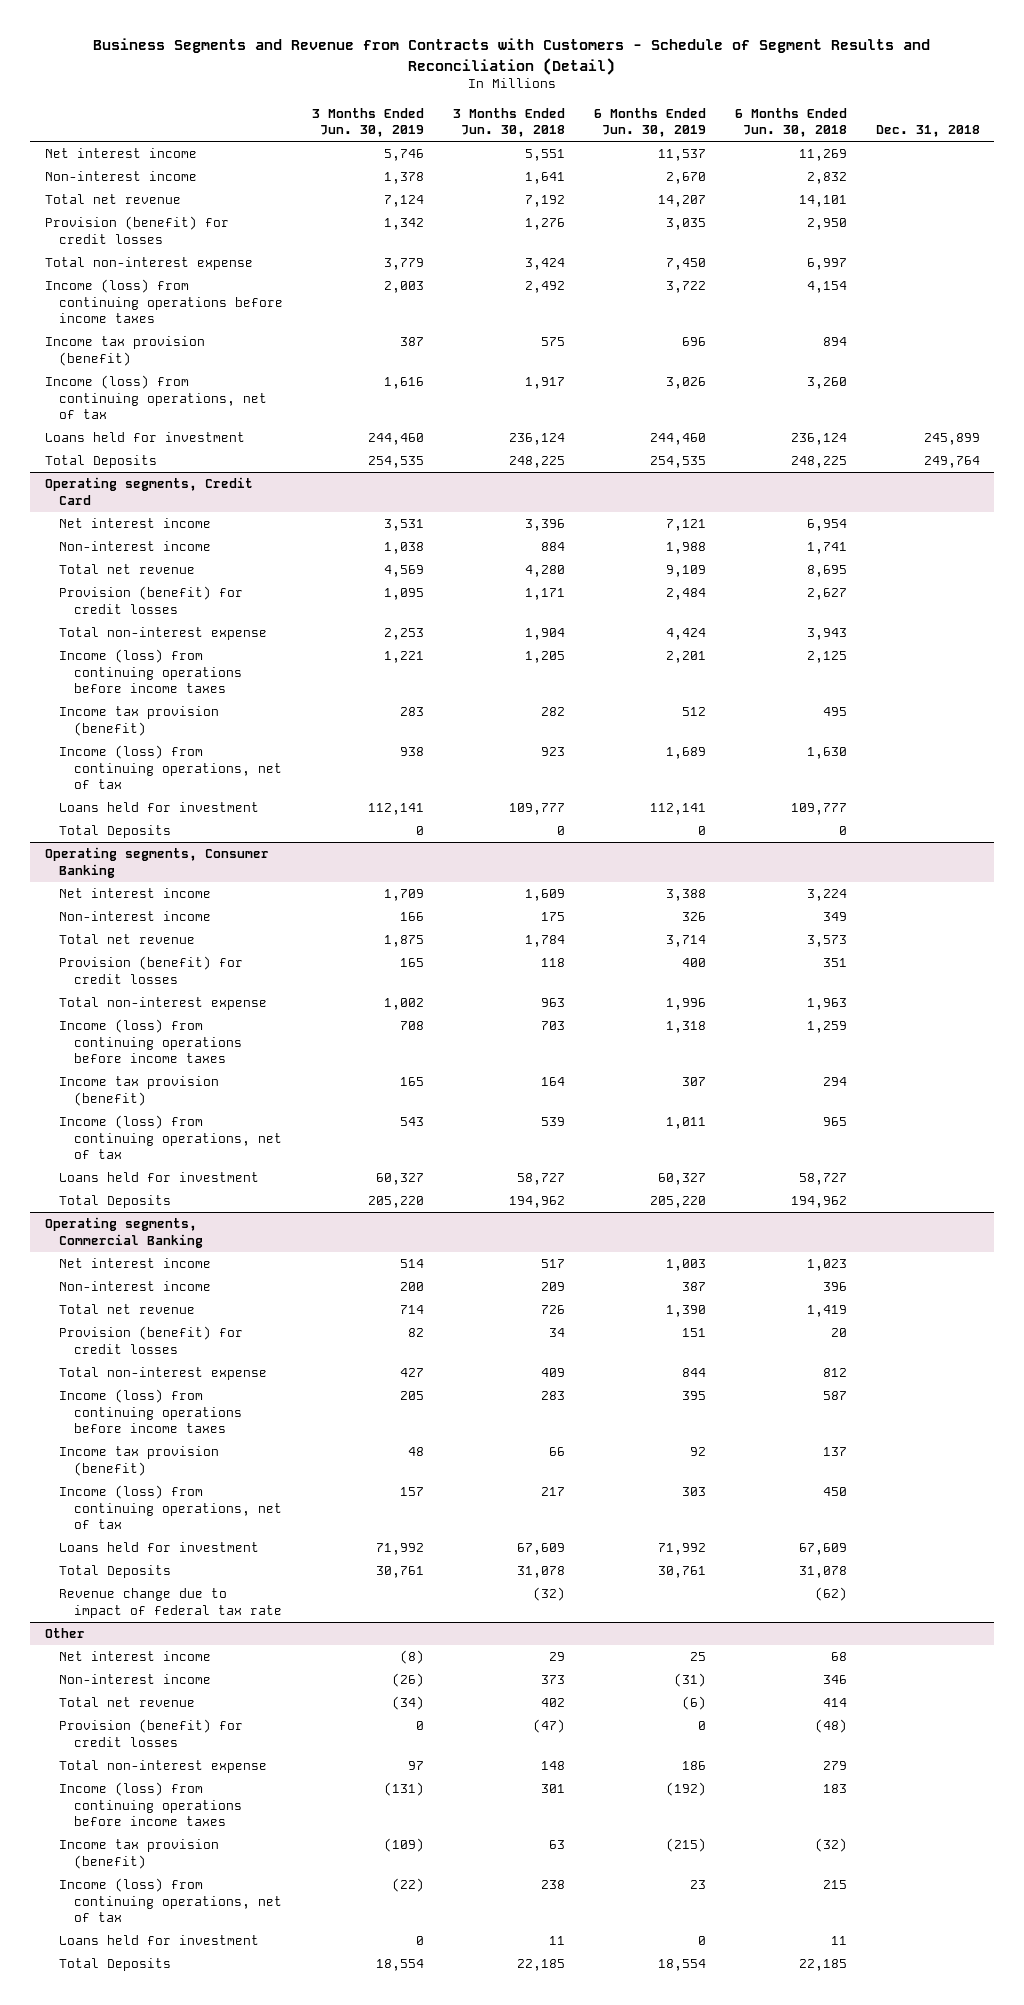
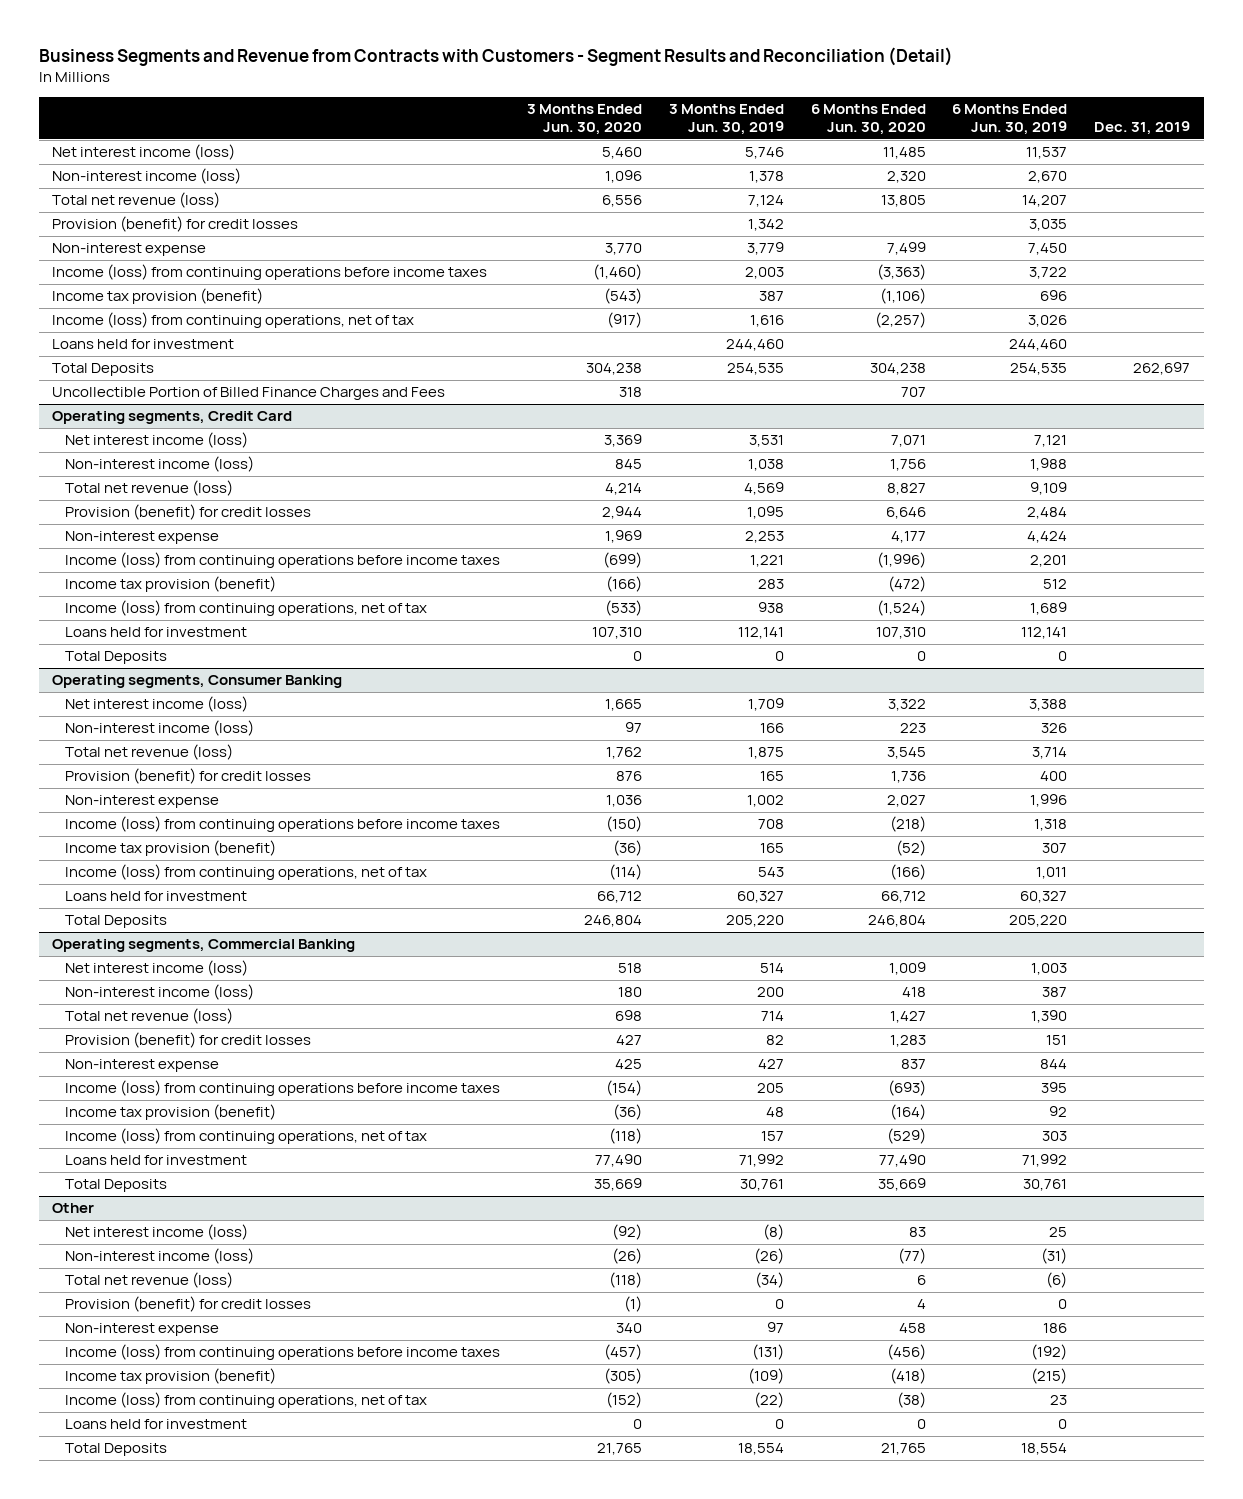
[93,38,931,75] Business Segments and Revenue from Contracts with Customers - Schedule of Segment Results and Reconciliation (Detail) -> [38,47,953,67] Business Segments and Revenue from Contracts with Customers - Segment Results and Reconciliation (Detail)
[453,107,566,138] 3 Months Ended Jun. 30, 2018 -> none
[734,107,847,138] 6 Months Ended Jun. 30, 2018 -> none
[875,125,980,138] Dec. 31, 2018 -> none
none -> [526,104,642,136] 3 Months Ended Jun. 30, 2020
none -> [810,104,926,136] 6 Months Ended Jun. 30, 2020
none -> [1094,121,1191,136] Dec. 31, 2019
[44,148,197,159] Net interest income -> [52,144,236,161] Net interest income (loss)
[44,171,197,182] Non-interest income -> [52,168,242,185] Non-interest income (loss)
[44,194,181,205] Total net revenue -> [52,192,221,209] Total net revenue (loss)
[44,257,253,271] Total non-interest expense -> [52,243,207,257] Non-interest expense
none -> [52,387,446,401] Uncollectible Portion of Billed Finance Charges and Fees
[59,518,212,529] Net interest income -> [64,432,248,449] Net interest income (loss)
[59,541,212,552] Non-interest income -> [64,456,254,473] Non-interest income (loss)
[59,564,196,575] Total net revenue -> [64,480,233,497] Total net revenue (loss)
[59,627,268,641] Total non-interest expense -> [64,531,219,545] Non-interest expense
[59,888,212,899] Net interest income -> [64,696,248,713] Net interest income (loss)
[59,911,212,922] Non-interest income -> [64,720,254,737] Non-interest income (loss)
[59,934,196,945] Total net revenue -> [64,744,233,761] Total net revenue (loss)
[59,997,268,1011] Total non-interest expense -> [64,795,219,809] Non-interest expense
[59,1258,212,1269] Net interest income -> [64,960,248,977] Net interest income (loss)
[59,1281,212,1292] Non-interest income -> [64,984,254,1001] Non-interest income (loss)
[59,1304,196,1315] Total net revenue -> [64,1008,233,1025] Total net revenue (loss)
[59,1367,268,1381] Total non-interest expense -> [64,1059,219,1073] Non-interest expense
[59,1588,283,1618] Revenue change due to impact of federal tax rate -> none
[59,1651,212,1662] Net interest income -> [64,1224,248,1241] Net interest income (loss)
[59,1674,212,1685] Non-interest income -> [64,1248,254,1265] Non-interest income (loss)
[59,1697,196,1708] Total net revenue -> [64,1272,233,1289] Total net revenue (loss)
[59,1760,268,1774] Total non-interest expense -> [64,1323,219,1337] Non-interest expense

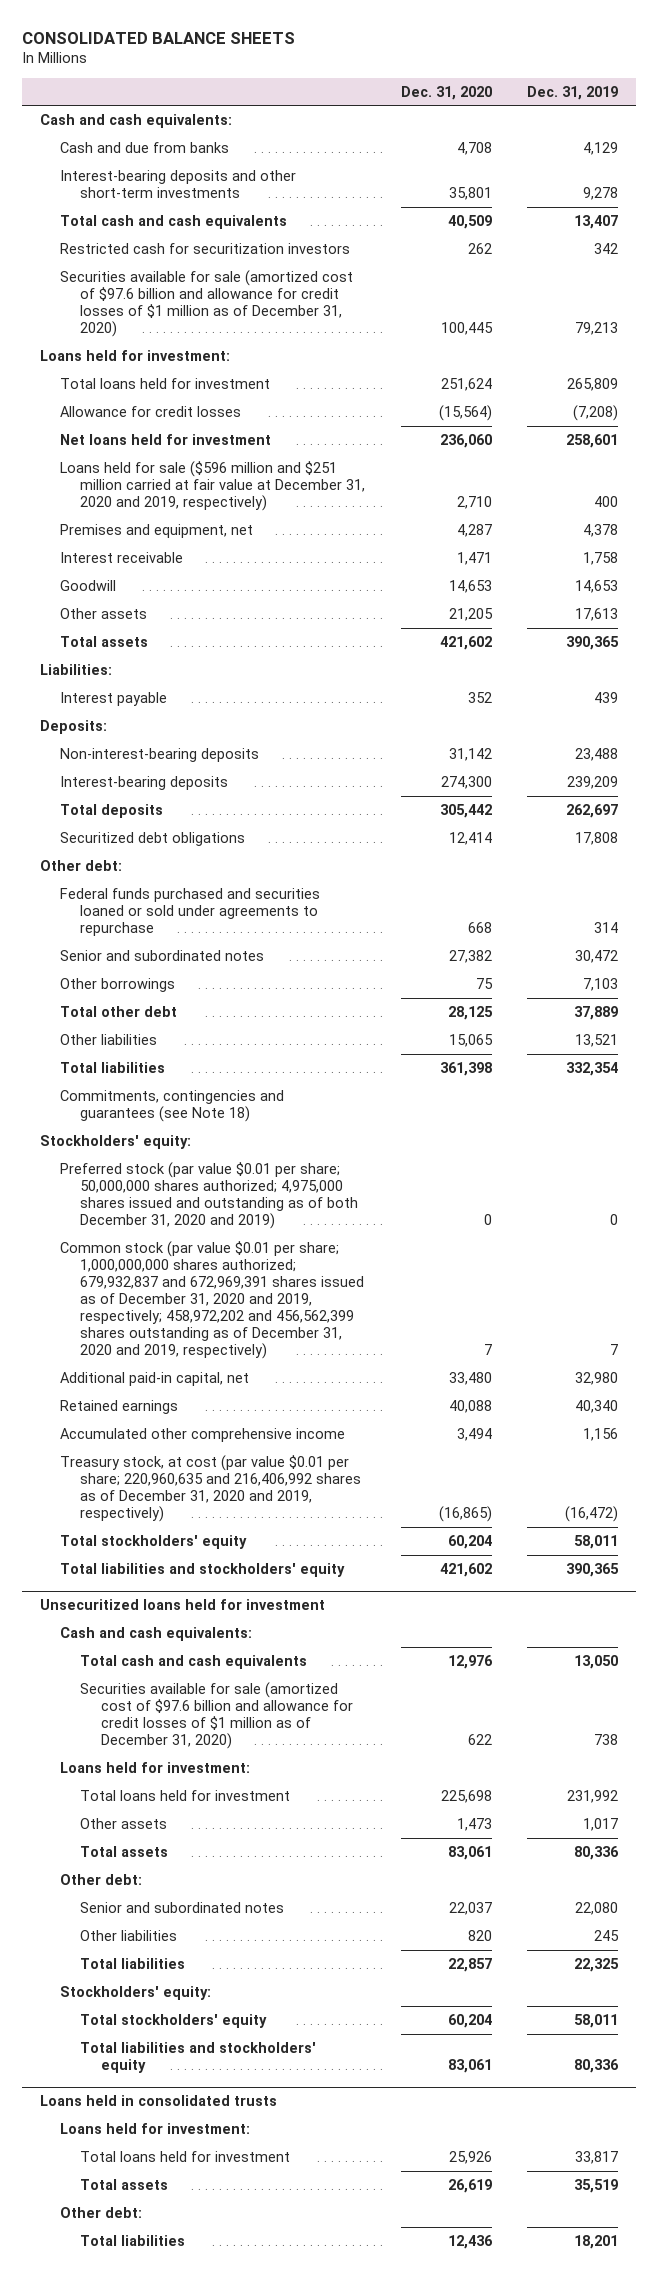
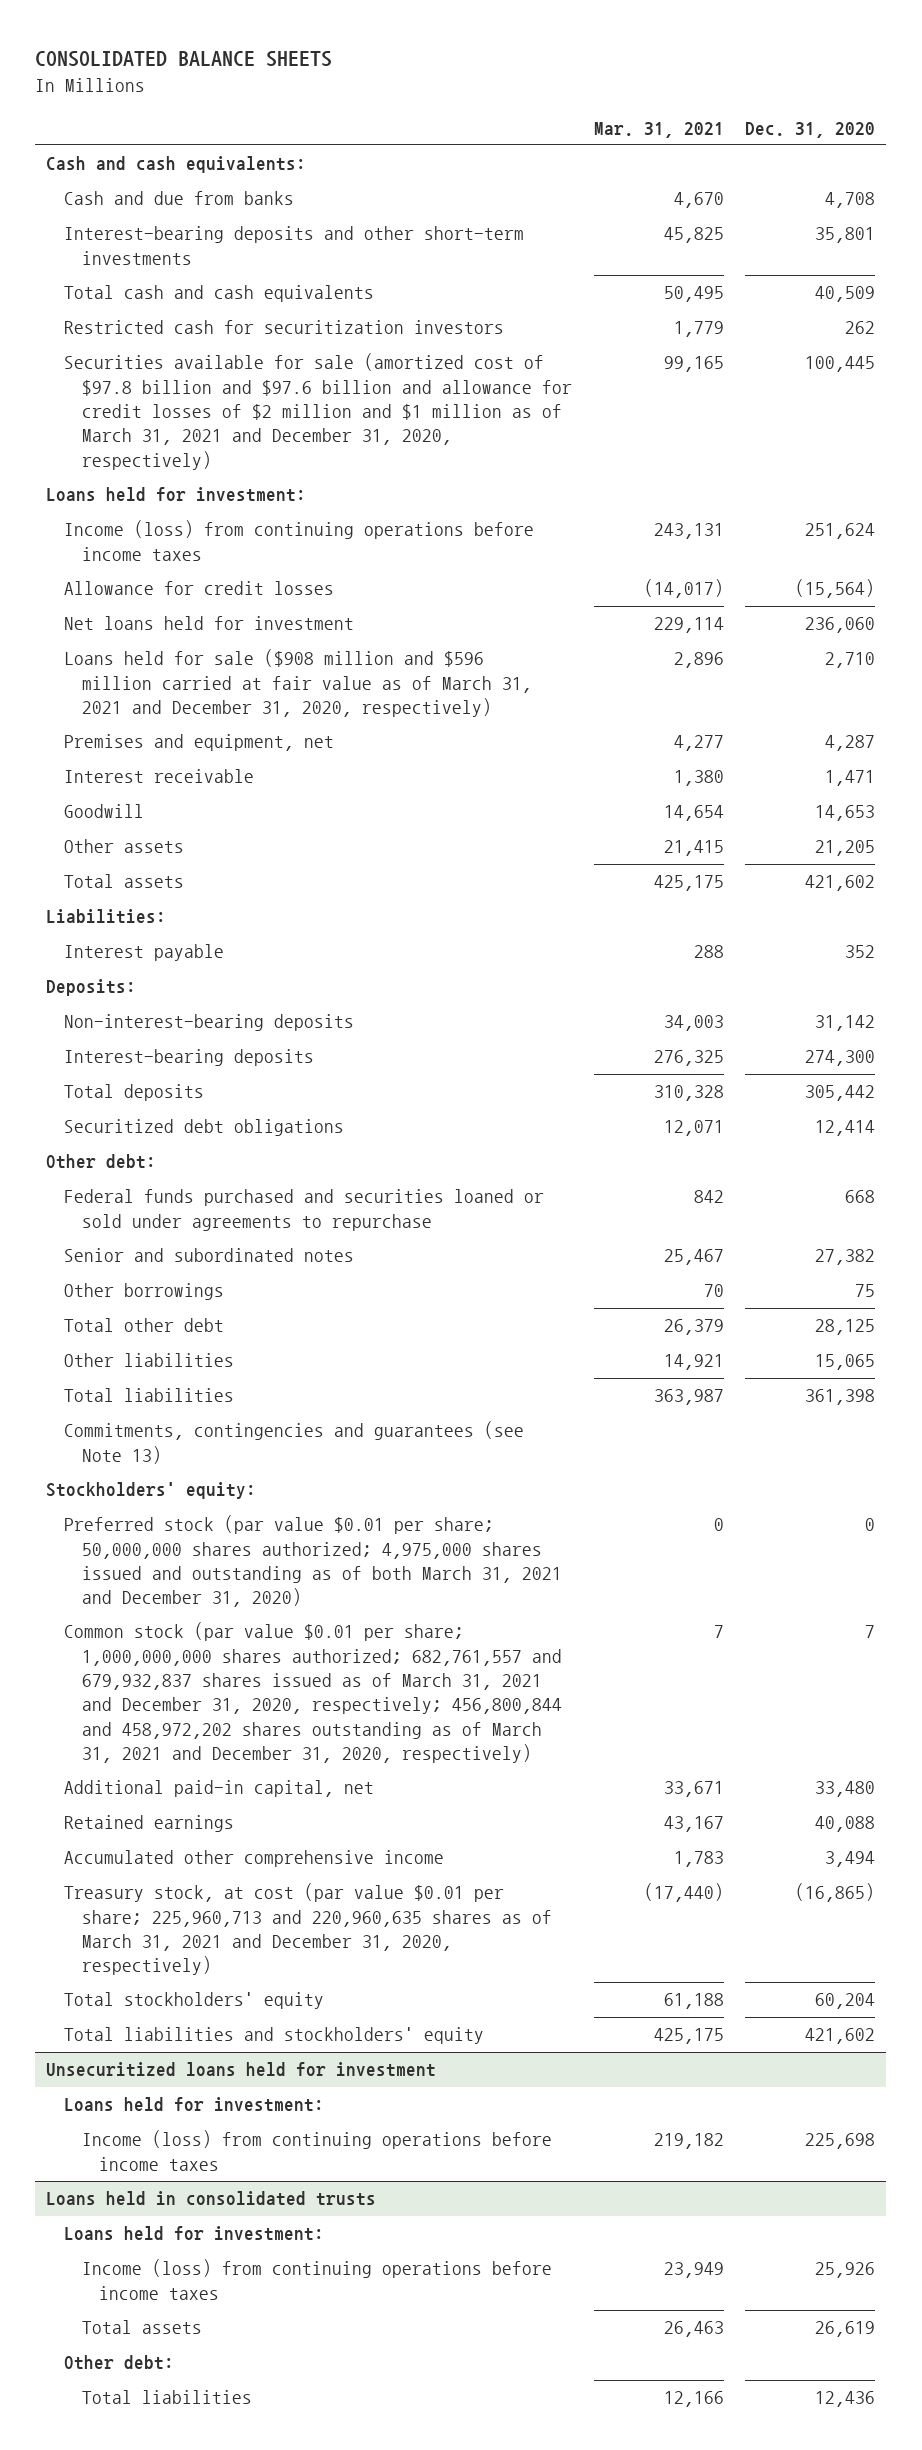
[527,85,619,100] Dec. 31, 2019 -> none
none -> [593,121,724,138] Mar. 31, 2021
[59,269,353,338] Securities available for sale (amortized cost of $97.6 billion and allowance for credit losses of $1 million as of December 31, 2020) -> [64,353,572,470] Securities available for sale (amortized cost of $97.8 billion and $97.6 billion and allowance for credit losses of $2 million and $1 million as of March 31, 2021 and December 31, 2020, respectively)
[59,377,270,389] Total loans held for investment -> [64,520,535,561] Income (loss) from continuing operations before income taxes
[59,460,366,512] Loans held for sale ($596 million and $251 million carried at fair value at December 31, 2020 and 2019, respectively) -> [64,649,532,718] Loans held for sale ($908 million and $596 million carried at fair value as of March 31, 2021 and December 31, 2020, respectively)
[59,1089,284,1122] Commitments, contingencies and guarantees (see Note 18) -> [64,1421,525,1464] Commitments, contingencies and guarantees (see Note 13)
[59,1161,359,1230] Preferred stock (par value $0.01 per share; 50,000,000 shares authorized; 4,975,000 shares issued and outstanding as of both December 31, 2020 and 2019) -> [64,1515,562,1608] Preferred stock (par value $0.01 per share; 50,000,000 shares authorized; 4,975,000 shares issued and outstanding as of both March 31, 2021 and December 31, 2020)
[59,1240,365,1360] Common stock (par value $0.01 per share; 1,000,000,000 shares authorized; 679,932,837 and 672,969,391 shares issued as of December 31, 2020 and 2019, respectively; 458,972,202 and 456,562,399 shares outstanding as of December 31, 2020 and 2019, respectively) -> [64,1622,562,1763] Common stock (par value $0.01 per share; 1,000,000,000 shares authorized; 682,761,557 and 679,932,837 shares issued as of March 31, 2021 and December 31, 2020, respectively; 456,800,844 and 458,972,202 shares outstanding as of March 31, 2021 and December 31, 2020, respectively)
[59,1454,362,1523] Treasury stock, at cost (par value $0.01 per share; 220,960,635 and 216,406,992 shares as of December 31, 2020 and 2019, respectively) -> [64,1883,552,1976] Treasury stock, at cost (par value $0.01 per share; 225,960,713 and 220,960,635 shares as of March 31, 2021 and December 31, 2020, respectively)
[59,1626,252,1641] Cash and cash equivalents: -> none
[80,1654,308,1669] Total cash and cash equivalents -> none
[80,1681,353,1750] Securities available for sale (amortized cost of $97.6 billion and allowance for credit losses of $1 million as of December 31, 2020) -> none
[80,1817,168,1829] Other assets -> none
[80,1845,169,1857] Total assets -> none
[59,1873,142,1885] Other debt: -> none
[80,1901,285,1913] Senior and subordinated notes -> none
[80,1929,178,1941] Other liabilities -> none
[80,1957,186,1969] Total liabilities -> none
[59,1985,211,2000] Stockholders' equity: -> none
[80,2013,268,2028] Total stockholders' equity -> none
[80,2041,317,2073] Total liabilities and stockholders' equity -> none
[80,1789,291,1801] Total loans held for investment -> [81,2130,552,2171] Income (loss) from continuing operations before income taxes
[80,2150,291,2162] Total loans held for investment -> [81,2259,552,2300] Income (loss) from continuing operations before income taxes

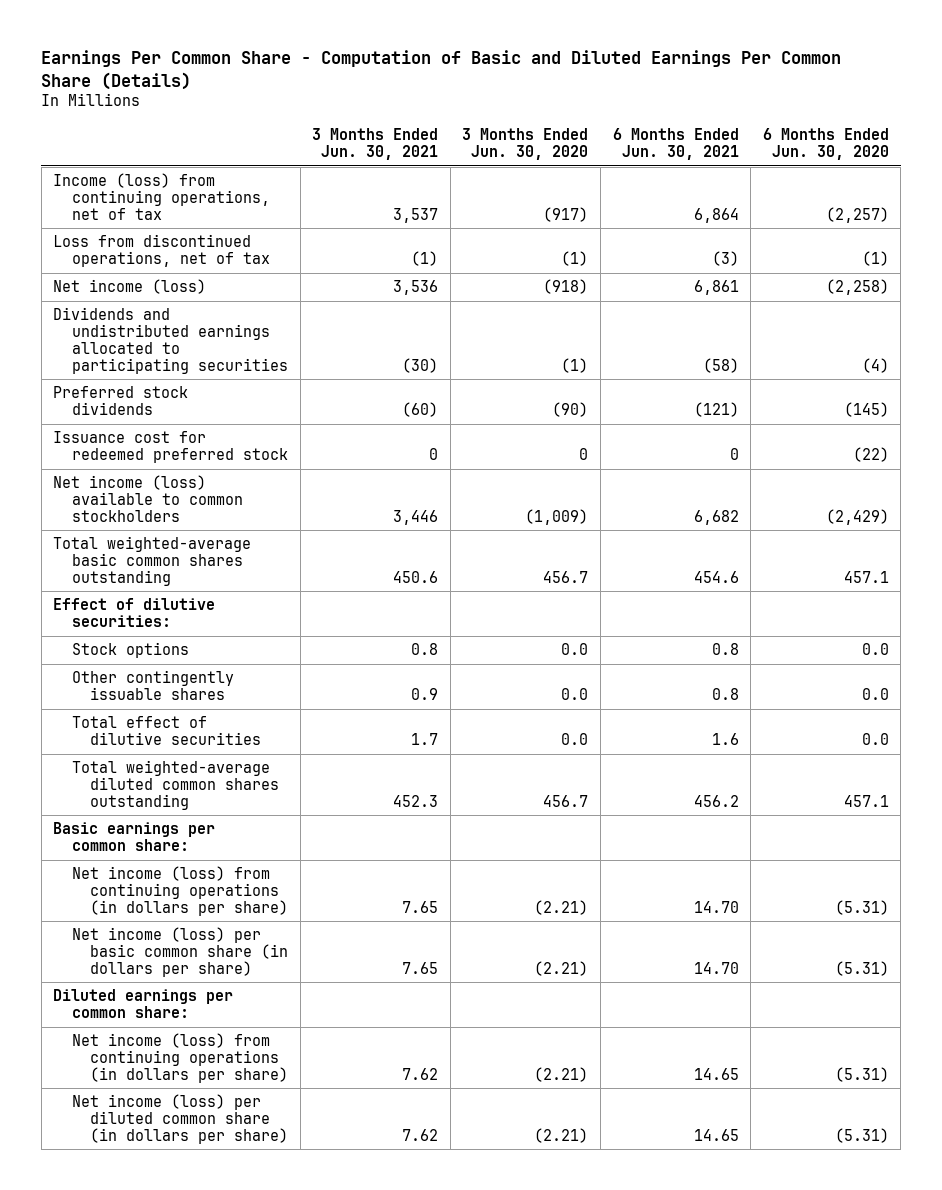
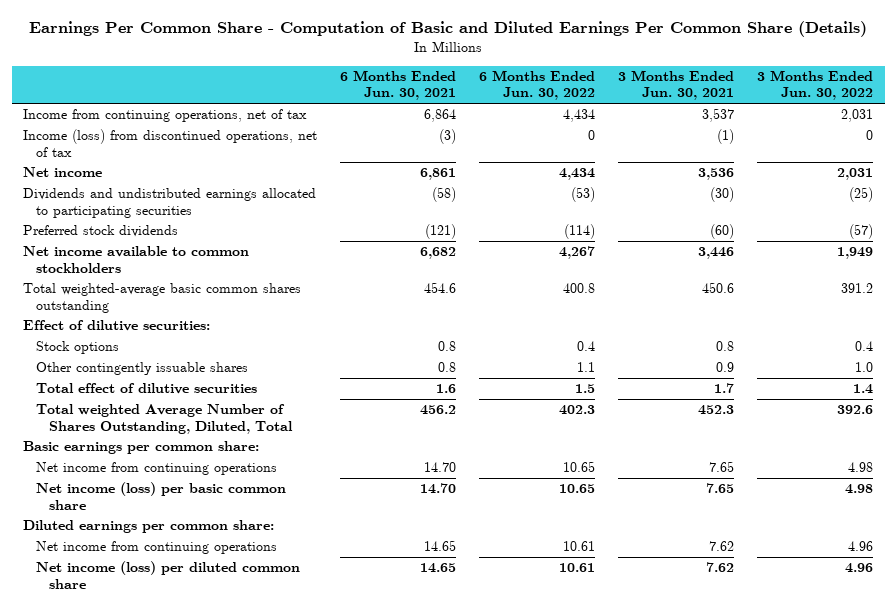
[462,128,589,161] 3 Months Ended Jun. 30, 2020 -> none
[762,128,889,161] 6 Months Ended Jun. 30, 2020 -> none
none -> [479,70,596,101] 6 Months Ended Jun. 30, 2022
none -> [757,70,874,101] 3 Months Ended Jun. 30, 2022
[53,173,270,220] Income (loss) from continuing operations, net of tax -> [23,109,308,123] Income from continuing operations, net of tax
[53,234,270,268] Loss from discontinued operations, net of tax -> [23,129,318,157] Income (loss) from discontinued operations, net of tax
[53,279,207,295] Net income (loss) -> [23,167,103,178] Net income
[53,431,288,464] Issuance cost for redeemed preferred stock -> none
[53,475,243,522] Net income (loss) available to common stockholders -> [23,246,250,273] Net income available to common stockholders
[71,760,280,810] Total weighted-average diluted common shares outstanding -> [36,404,294,434] Total weighted Average Number of Shares Outstanding, Diluted, Total
[71,866,289,916] Net income (loss) from continuing operations (in dollars per share) -> [36,462,278,476] Net income from continuing operations
[71,927,289,977] Net income (loss) per basic common share (in dollars per share) -> [36,482,287,510] Net income (loss) per basic common share
[71,1033,289,1083] Net income (loss) from continuing operations (in dollars per share) -> [36,541,278,555] Net income from continuing operations
[71,1094,289,1144] Net income (loss) per diluted common share (in dollars per share) -> [36,561,301,589] Net income (loss) per diluted common share

